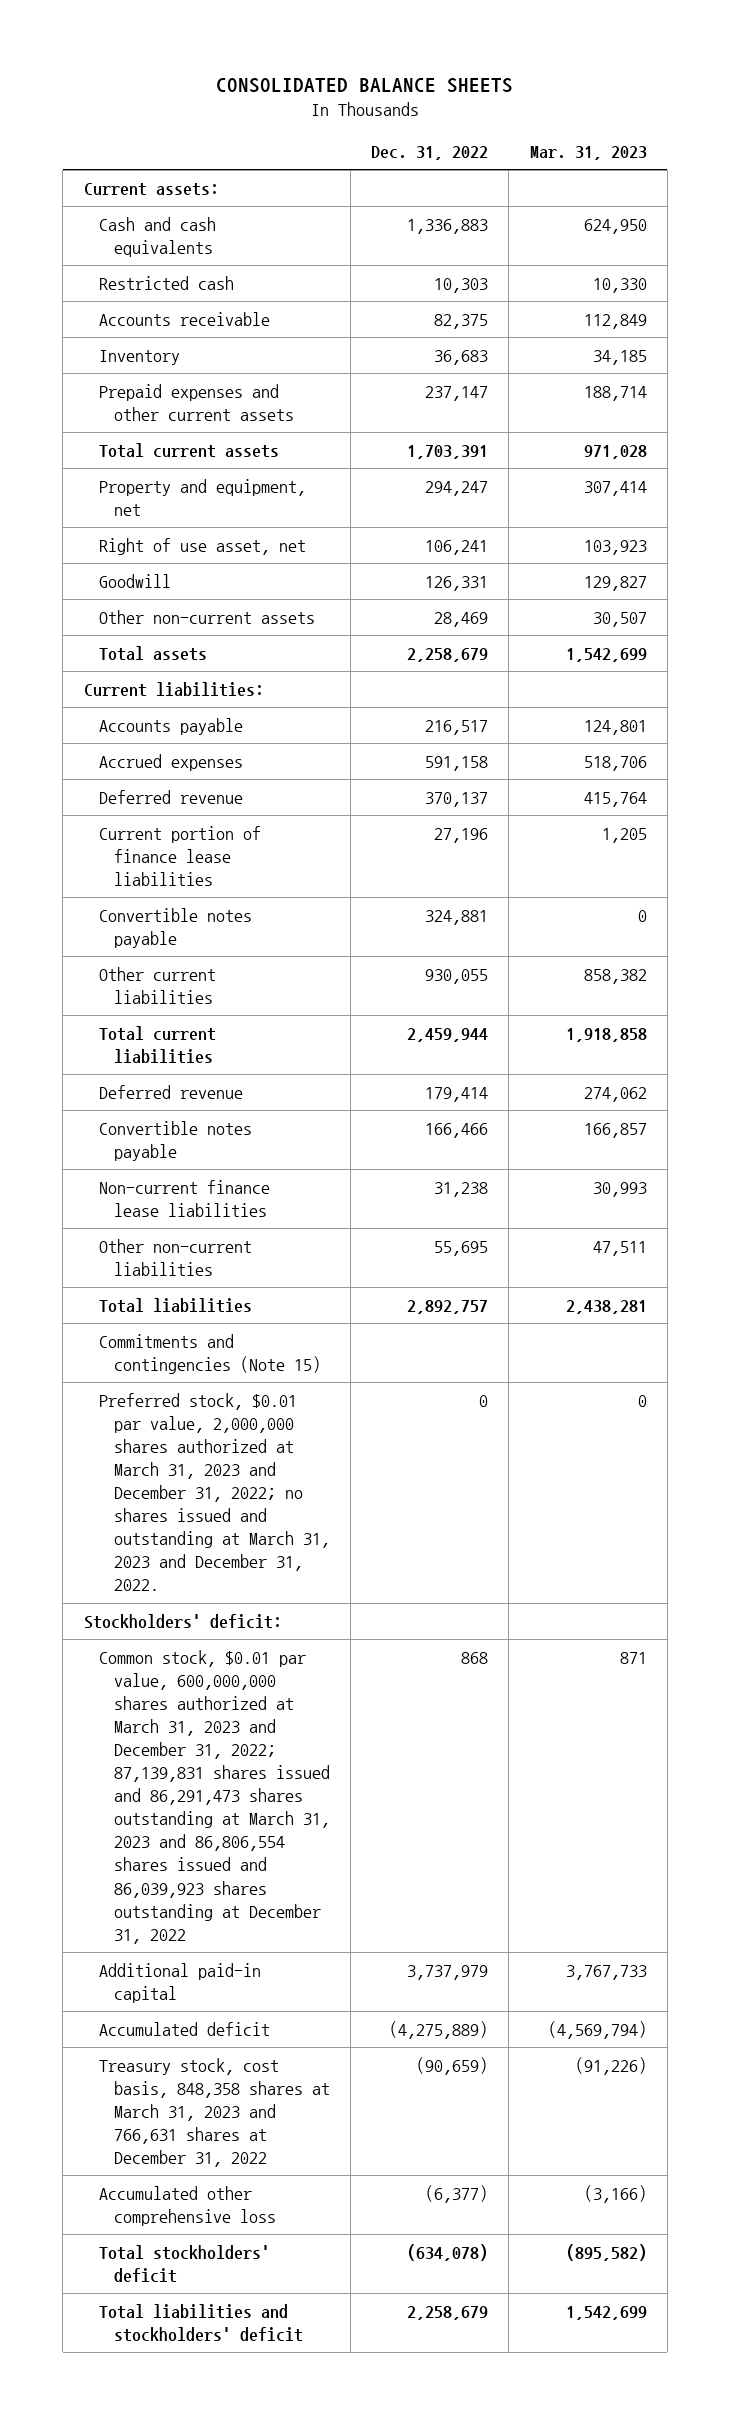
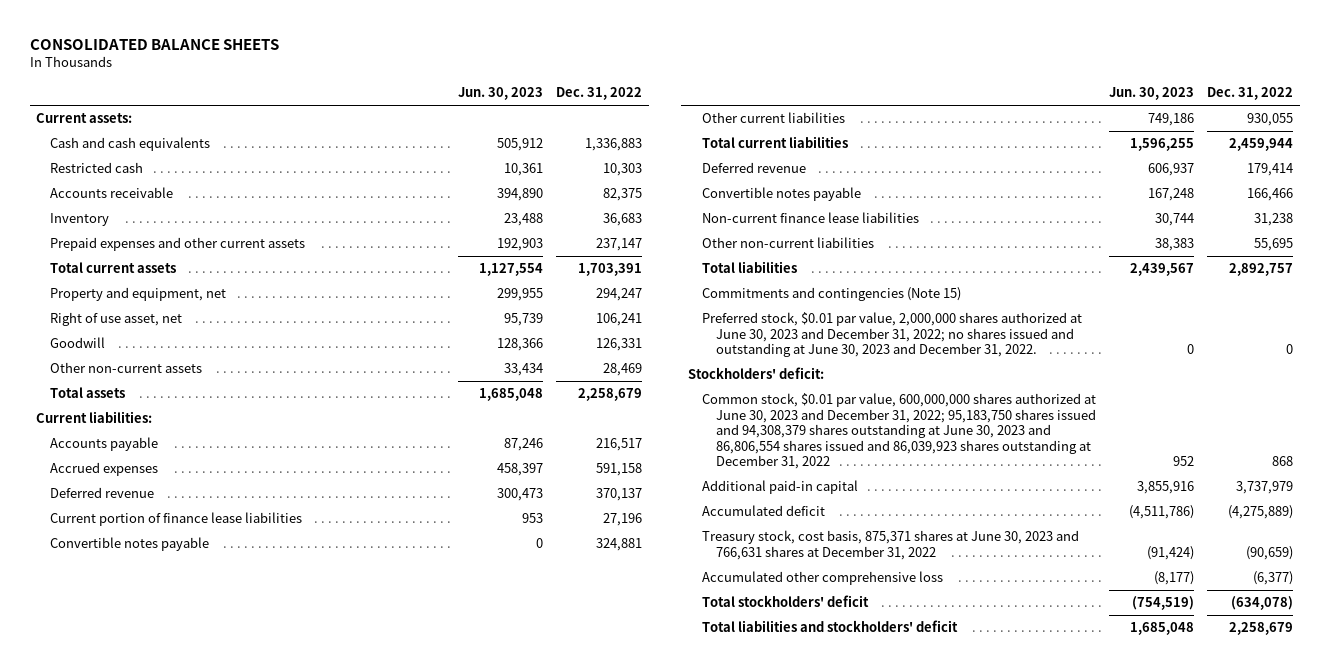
[529,146,647,161] Mar. 31, 2023 -> none
none -> [457,87,543,101] Jun. 30, 2023
[98,1392,330,1592] Preferred stock, $0.01 par value, 2,000,000 shares authorized at March 31, 2023 and December 31, 2022; no shares issued and outstanding at March 31, 2023 and December 31, 2022. -> [701,312,1082,358] Preferred stock, $0.01 par value, 2,000,000 shares authorized at June 30, 2023 and December 31, 2022; no shares issued and outstanding at June 30, 2023 and December 31, 2022.
[98,1649,330,1944] Common stock, $0.01 par value, 600,000,000 shares authorized at March 31, 2023 and December 31, 2022; 87,139,831 shares issued and 86,291,473 shares outstanding at March 31, 2023 and 86,806,554 shares issued and 86,039,923 shares outstanding at December 31, 2022 -> [701,393,1096,470] Common stock, $0.01 par value, 600,000,000 shares authorized at June 30, 2023 and December 31, 2022; 95,183,750 shares issued and 94,308,379 shares outstanding at June 30, 2023 and 86,806,554 shares issued and 86,039,923 shares outstanding at December 31, 2022
[98,2057,330,2168] Treasury stock, cost basis, 848,358 shares at March 31, 2023 and 766,631 shares at December 31, 2022 -> [701,530,1079,560] Treasury stock, cost basis, 875,371 shares at June 30, 2023 and 766,631 shares at December 31, 2022

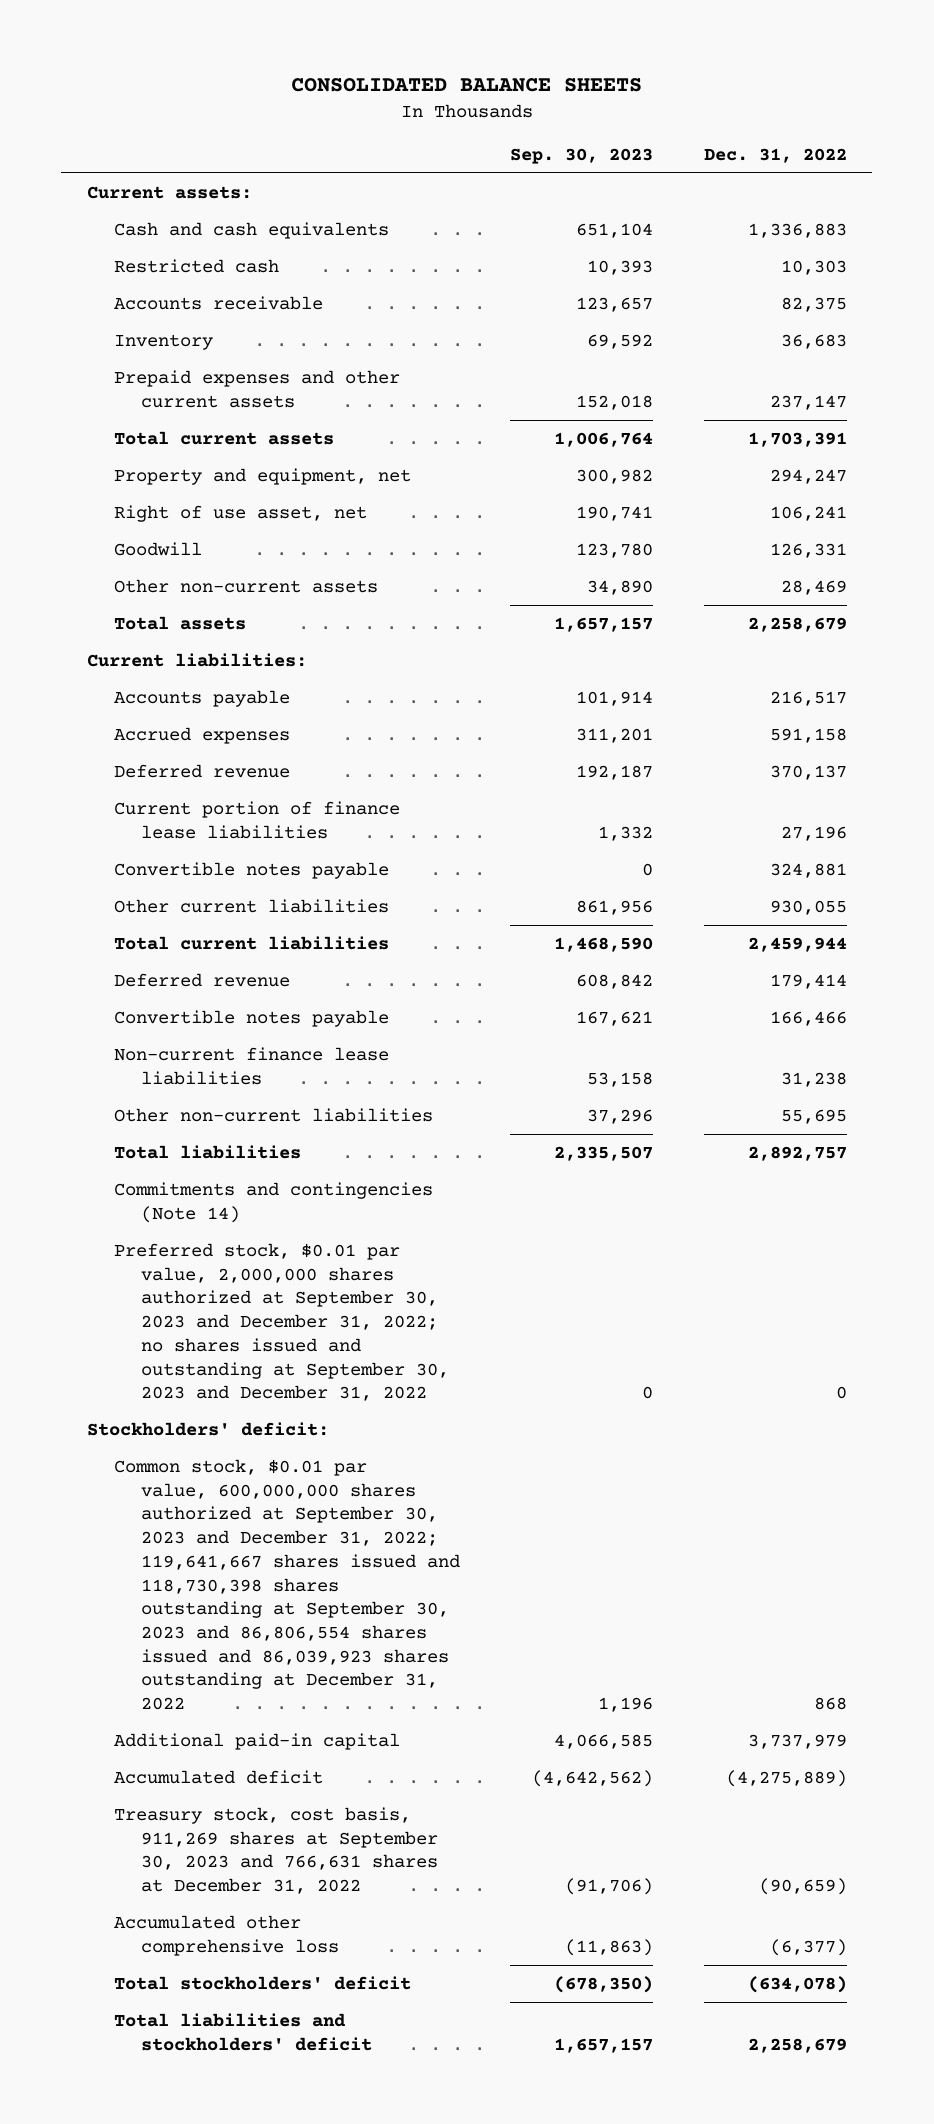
[457,87,543,101] Jun. 30, 2023 -> none
none -> [510,148,654,165] Sep. 30, 2023
[701,287,961,302] Commitments and contingencies (Note 15) -> [113,1181,433,1223] Commitments and contingencies (Note 14)
[701,312,1082,358] Preferred stock, $0.01 par value, 2,000,000 shares authorized at June 30, 2023 and December 31, 2022; no shares issued and outstanding at June 30, 2023 and December 31, 2022. -> [113,1242,449,1402] Preferred stock, $0.01 par value, 2,000,000 shares authorized at September 30, 2023 and December 31, 2022; no shares issued and outstanding at September 30, 2023 and December 31, 2022
[701,393,1096,470] Common stock, $0.01 par value, 600,000,000 shares authorized at June 30, 2023 and December 31, 2022; 95,183,750 shares issued and 94,308,379 shares outstanding at June 30, 2023 and 86,806,554 shares issued and 86,039,923 shares outstanding at December 31, 2022 -> [113,1458,460,1711] Common stock, $0.01 par value, 600,000,000 shares authorized at September 30, 2023 and December 31, 2022; 119,641,667 shares issued and 118,730,398 shares outstanding at September 30, 2023 and 86,806,554 shares issued and 86,039,923 shares outstanding at December 31, 2022
[701,530,1079,560] Treasury stock, cost basis, 875,371 shares at June 30, 2023 and 766,631 shares at December 31, 2022 -> [113,1806,438,1895] Treasury stock, cost basis, 911,269 shares at September 30, 2023 and 766,631 shares at December 31, 2022

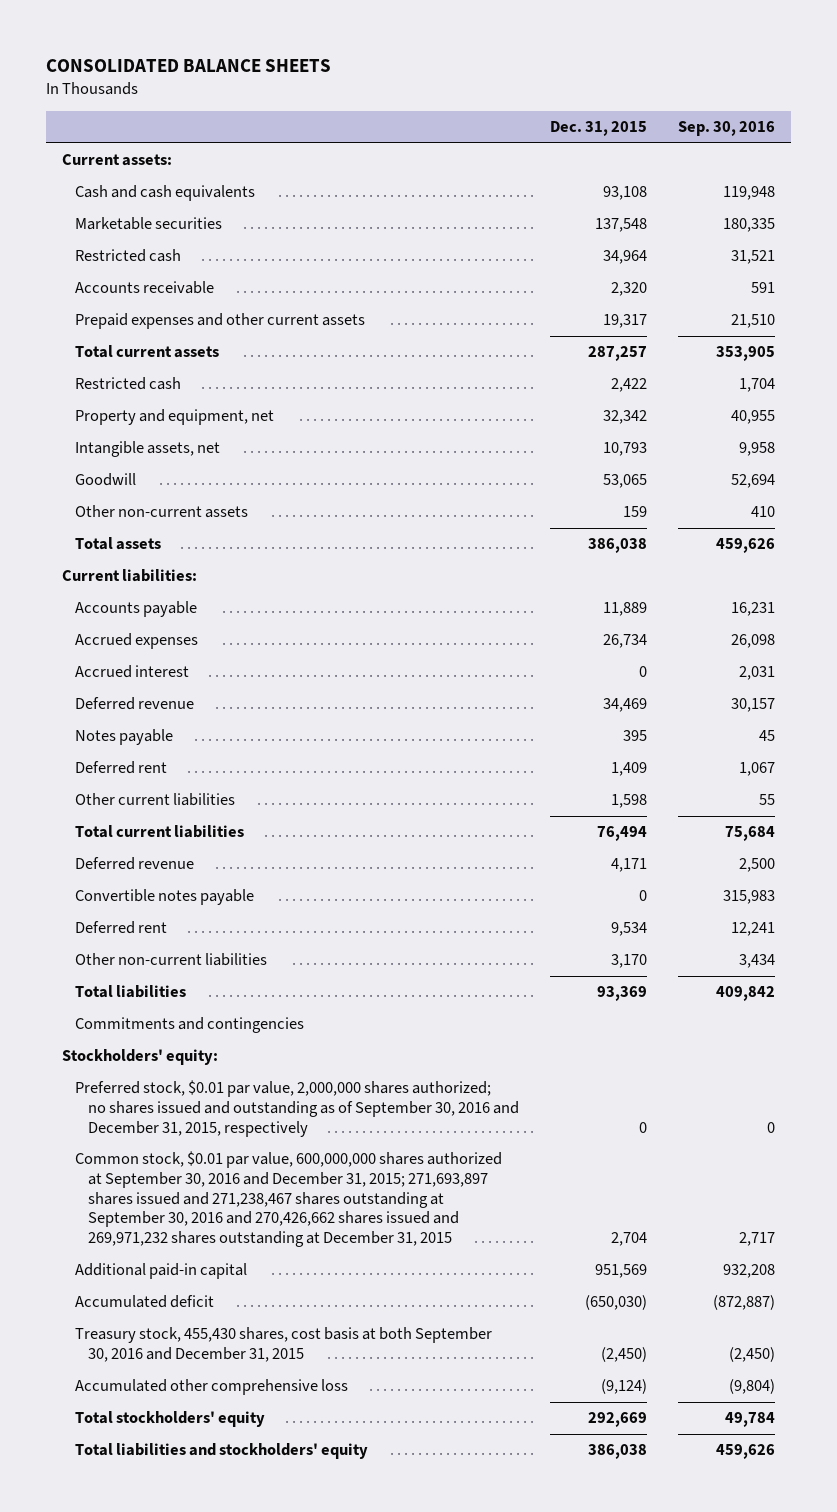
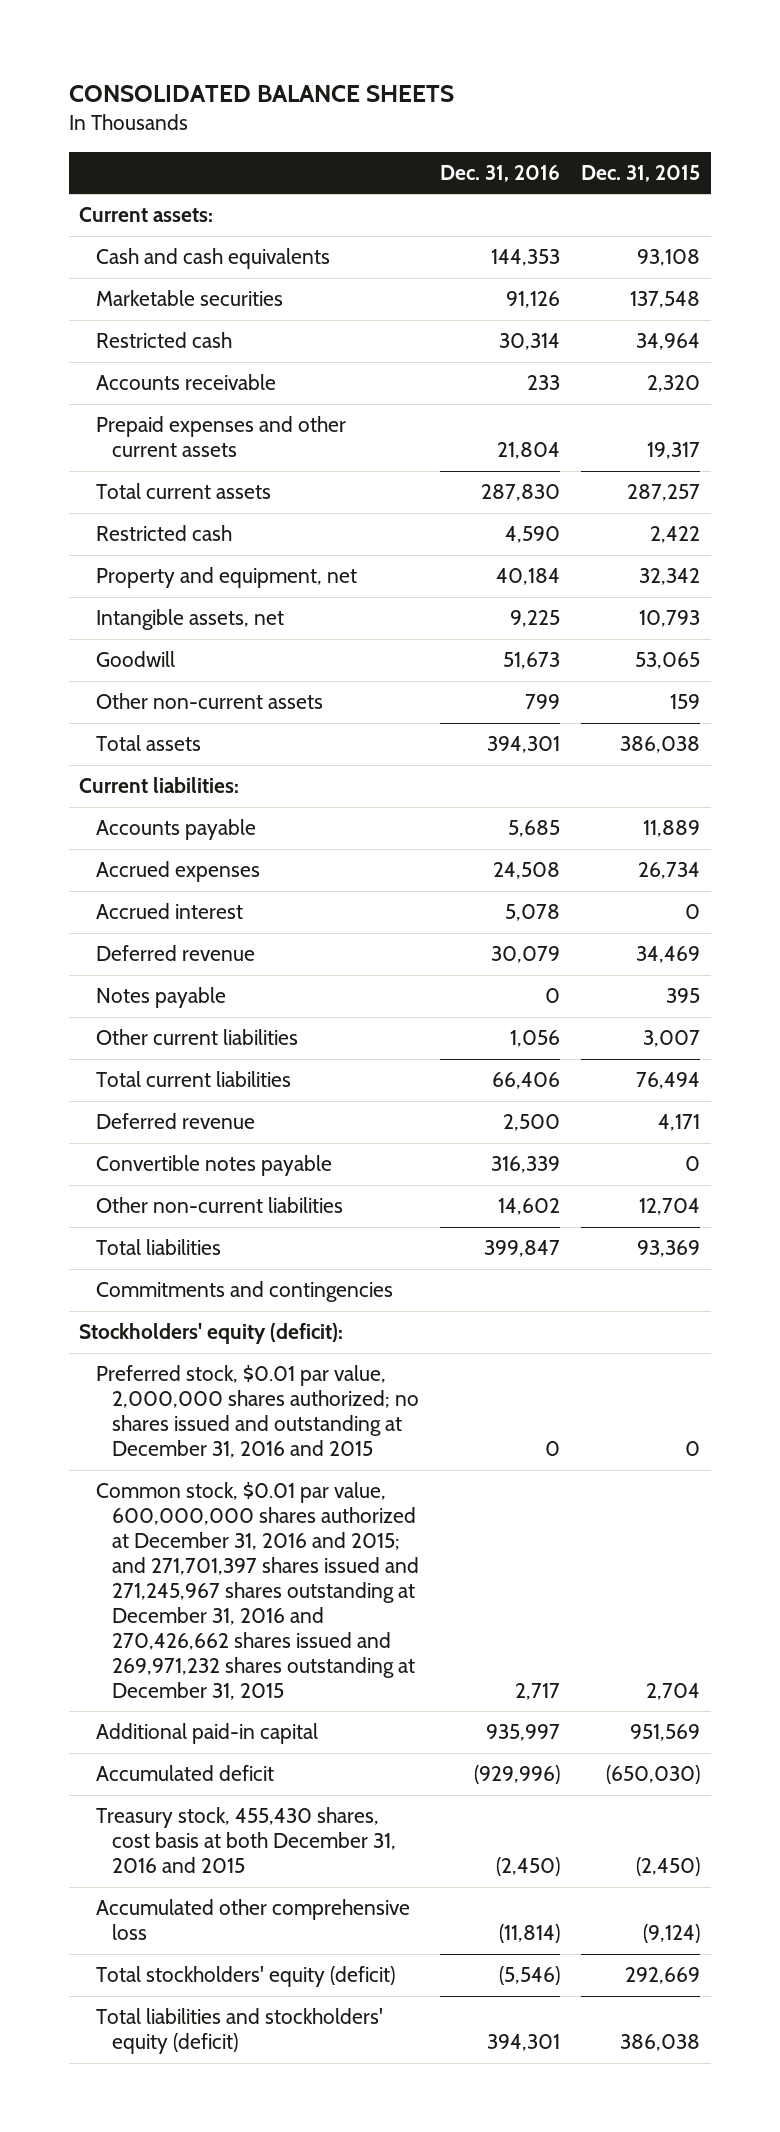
[678,121,776,137] Sep. 30, 2016 -> none
none -> [440,164,561,182] Dec. 31, 2016
[74,761,167,775] Deferred rent -> none
[610,794,647,809] 1,598 -> [643,1030,701,1048] 3,007
[74,921,167,935] Deferred rent -> none
[610,954,647,969] 3,170 -> [639,1198,701,1216] 12,704
[61,1049,218,1066] Stockholders' equity: -> [79,1323,344,1345] Stockholders' equity (deficit):
[74,1080,519,1137] Preferred stock, $0.01 par value, 2,000,000 shares authorized; no shares issued and outstanding as of September 30, 2016 and December 31, 2015, respectively -> [95,1365,419,1459] Preferred stock, $0.01 par value, 2,000,000 shares authorized; no shares issued and outstanding at December 31, 2016 and 2015
[74,1151,502,1248] Common stock, $0.01 par value, 600,000,000 shares authorized at September 30, 2016 and December 31, 2015; 271,693,897 shares issued and 271,238,467 shares outstanding at September 30, 2016 and 270,426,662 shares issued and 269,971,232 shares outstanding at December 31, 2015 -> [95,1482,419,1700] Common stock, $0.01 par value, 600,000,000 shares authorized at December 31, 2016 and 2015; and 271,701,397 shares issued and 271,245,967 shares outstanding at December 31, 2016 and 270,426,662 shares issued and 269,971,232 shares outstanding at December 31, 2015
[74,1327,492,1363] Treasury stock, 455,430 shares, cost basis at both September 30, 2016 and December 31, 2015 -> [95,1807,396,1874] Treasury stock, 455,430 shares, cost basis at both December 31, 2016 and 2015
[74,1411,265,1428] Total stockholders' equity -> [95,1966,395,1988] Total stockholders' equity (deficit)
[74,1443,368,1460] Total liabilities and stockholders' equity -> [95,2008,383,2055] Total liabilities and stockholders' equity (deficit)

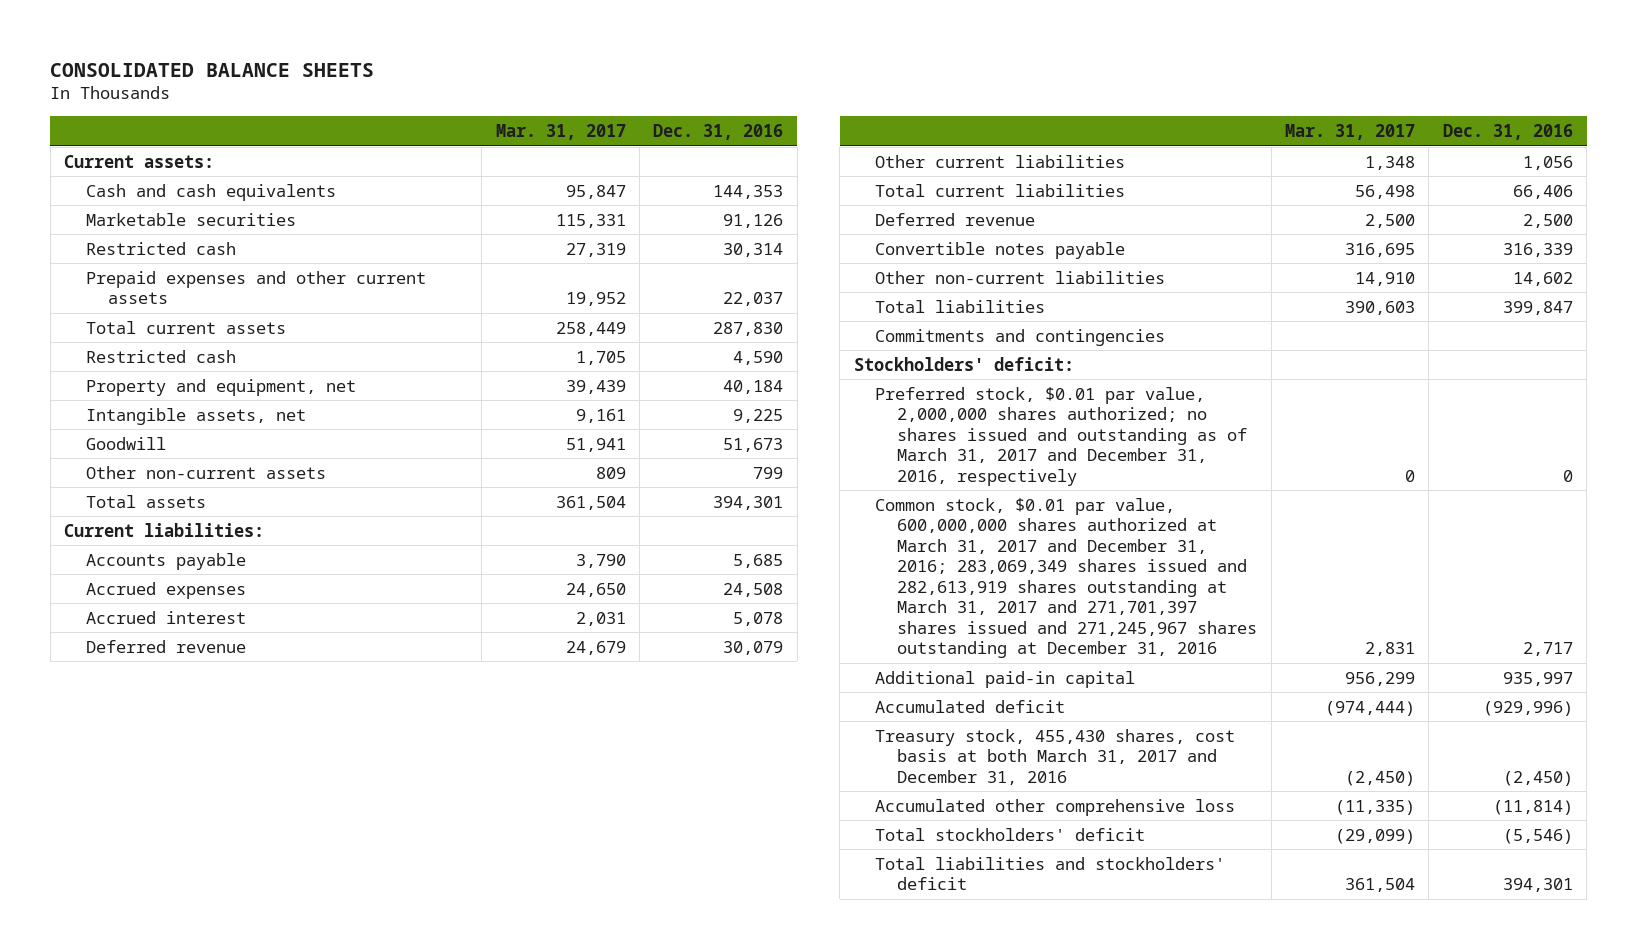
[581,164,701,182] Dec. 31, 2015 -> none
none -> [495,124,626,141] Mar. 31, 2017
[95,374,276,391] Accounts receivable -> none
[497,442,561,460] 21,804 -> [723,292,784,307] 22,037
[95,987,226,1009] Notes payable -> none
[79,1323,344,1345] Stockholders' equity (deficit): -> [853,356,1074,371] Stockholders' deficit:
[95,1365,419,1459] Preferred stock, $0.01 par value, 2,000,000 shares authorized; no shares issued and outstanding at December 31, 2016 and 2015 -> [875,386,1248,486] Preferred stock, $0.01 par value, 2,000,000 shares authorized; no shares issued and outstanding as of March 31, 2017 and December 31, 2016, respectively
[95,1482,419,1700] Common stock, $0.01 par value, 600,000,000 shares authorized at December 31, 2016 and 2015; and 271,701,397 shares issued and 271,245,967 shares outstanding at December 31, 2016 and 270,426,662 shares issued and 269,971,232 shares outstanding at December 31, 2015 -> [875,497,1258,659] Common stock, $0.01 par value, 600,000,000 shares authorized at March 31, 2017 and December 31, 2016; 283,069,349 shares issued and 282,613,919 shares outstanding at March 31, 2017 and 271,701,397 shares issued and 271,245,967 shares outstanding at December 31, 2016
[95,1807,396,1874] Treasury stock, 455,430 shares, cost basis at both December 31, 2016 and 2015 -> [875,728,1236,785] Treasury stock, 455,430 shares, cost basis at both March 31, 2017 and December 31, 2016
[95,1966,395,1988] Total stockholders' equity (deficit) -> [875,827,1146,841] Total stockholders' deficit
[95,2008,383,2055] Total liabilities and stockholders' equity (deficit) -> [875,856,1226,891] Total liabilities and stockholders' deficit

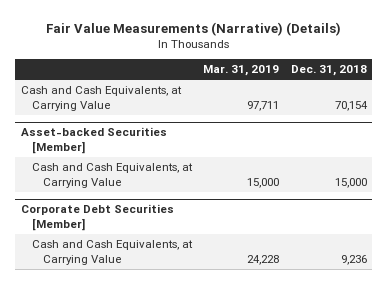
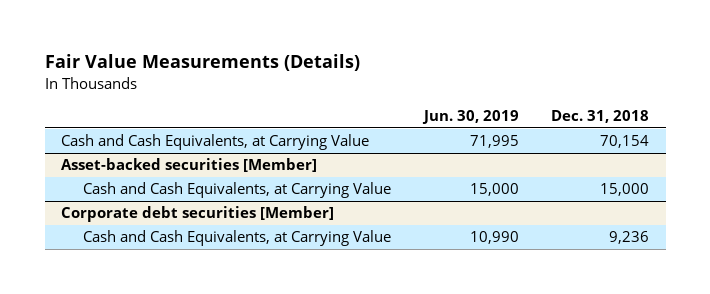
[45,21,341,36] Fair Value Measurements (Narrative) (Details) -> [44,54,360,72] Fair Value Measurements (Details)
[203,65,280,77] Mar. 31, 2019 -> none
none -> [421,110,519,125] Jun. 30, 2019
[20,127,167,154] Asset-backed Securities [Member] -> [61,158,318,173] Asset-backed securities [Member]
[20,204,174,231] Corporate Debt Securities [Member] -> [61,206,335,223] Corporate debt securities [Member]

